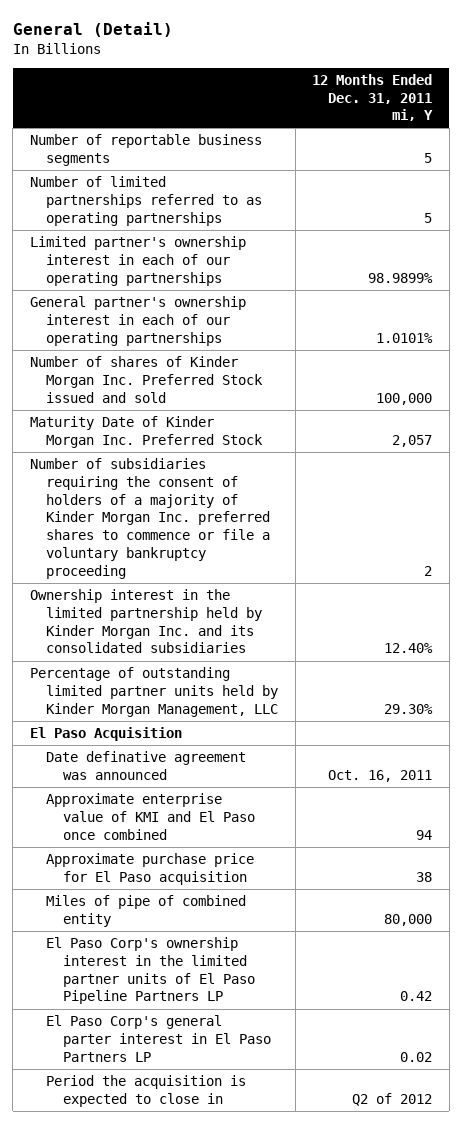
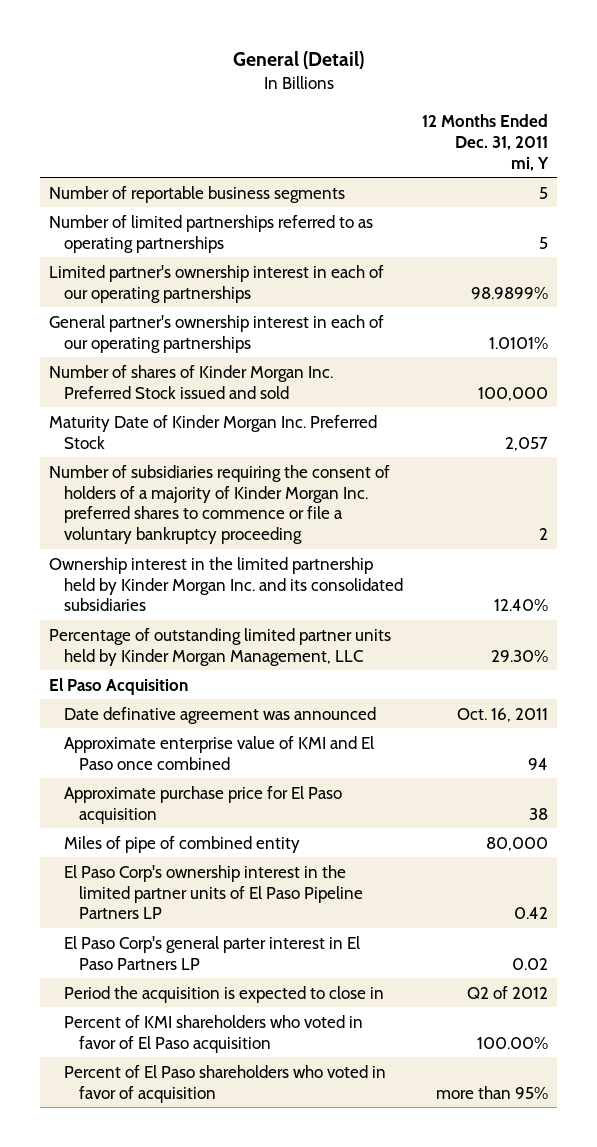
none -> [64,1014,364,1053] Percent of KMI shareholders who voted in favor of El Paso acquisition
none -> [64,1064,387,1103] Percent of El Paso shareholders who voted in favor of acquisition

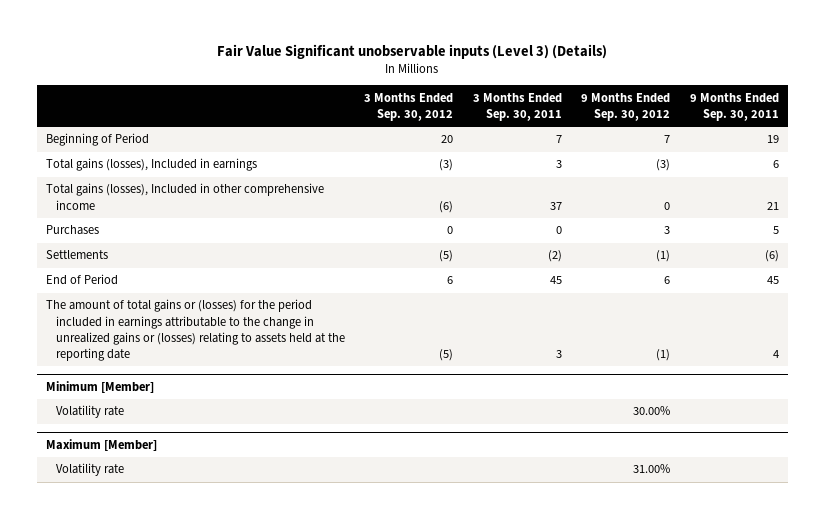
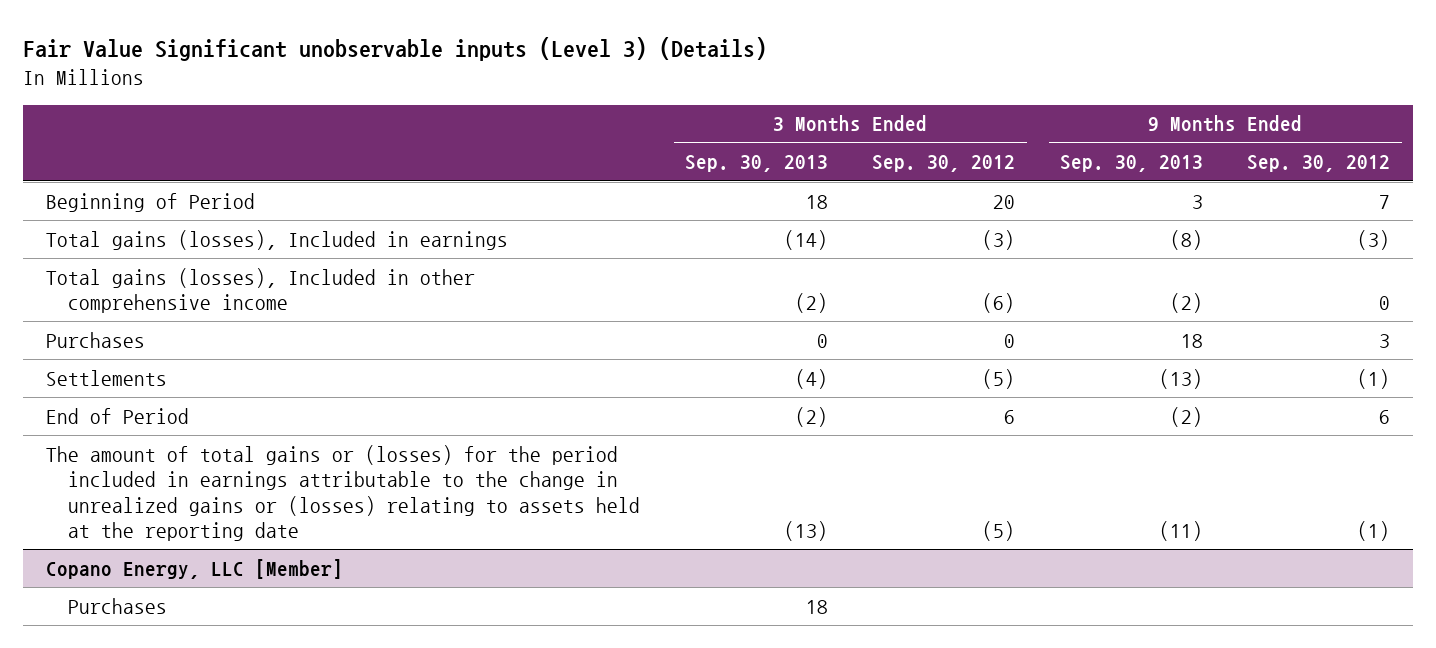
[472,92,562,122] 3 Months Ended Sep. 30, 2011 -> none
[689,92,779,122] 9 Months Ended Sep. 30, 2011 -> none
none -> [684,155,828,173] Sep. 30, 2013
none -> [1059,155,1203,173] Sep. 30, 2013
[46,380,155,393] Minimum [Member] -> none
[55,405,124,419] Volatility rate -> none
[46,438,158,451] Maximum [Member] -> none
[55,463,124,477] Volatility rate -> none
none -> [45,558,343,579] Copano Energy, LLC [Member]
none -> [68,597,168,614] Purchases

